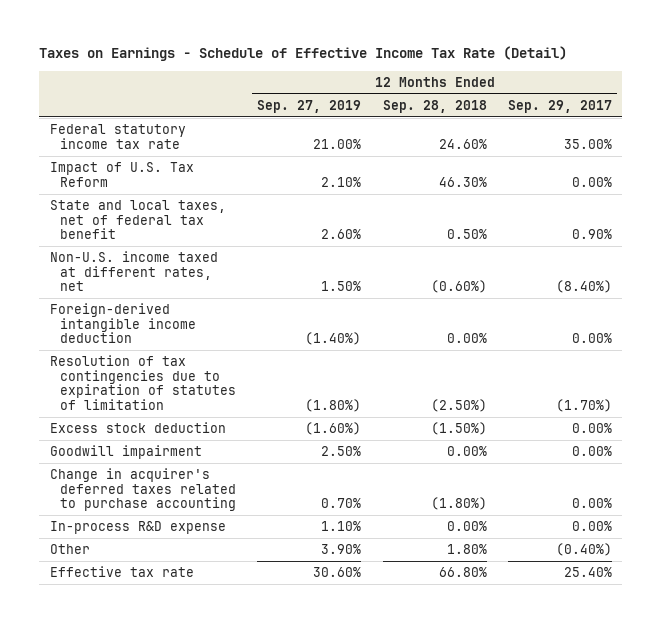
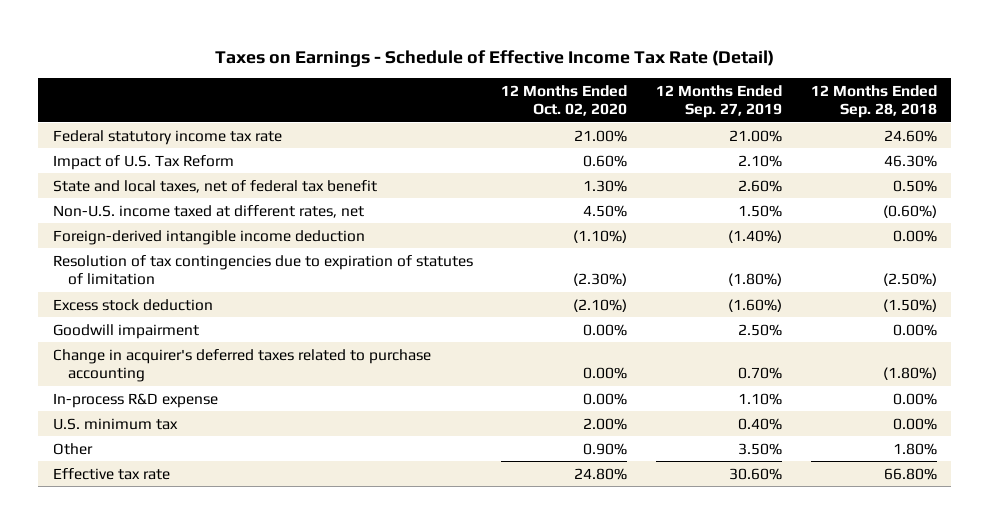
[507,99,612,113] Sep. 29, 2017 -> none
none -> [501,84,628,117] 12 Months Ended Oct. 02, 2020
none -> [52,417,178,430] U.S. minimum tax
[321,543,362,554] 3.90% -> [737,442,782,455] 3.50%

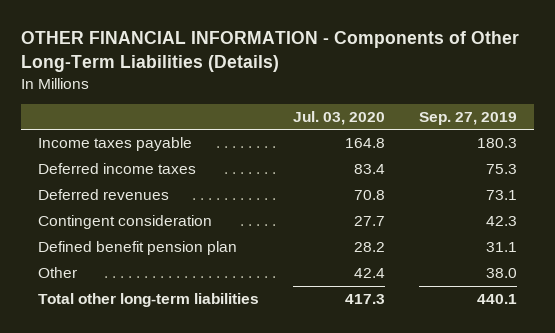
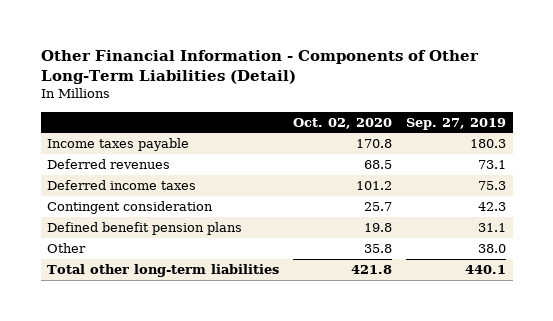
[20,31,519,73] OTHER FINANCIAL INFORMATION - Components of Other Long-Term Liabilities (Details) -> [40,49,479,84] Other Financial Information - Components of Other Long-Term Liabilities (Detail)
[292,110,385,125] Jul. 03, 2020 -> none
none -> [293,117,393,129] Oct. 02, 2020
[37,163,196,175] Deferred income taxes -> [47,180,197,191] Deferred income taxes
[37,241,237,256] Defined benefit pension plan -> [47,222,243,236] Defined benefit pension plans

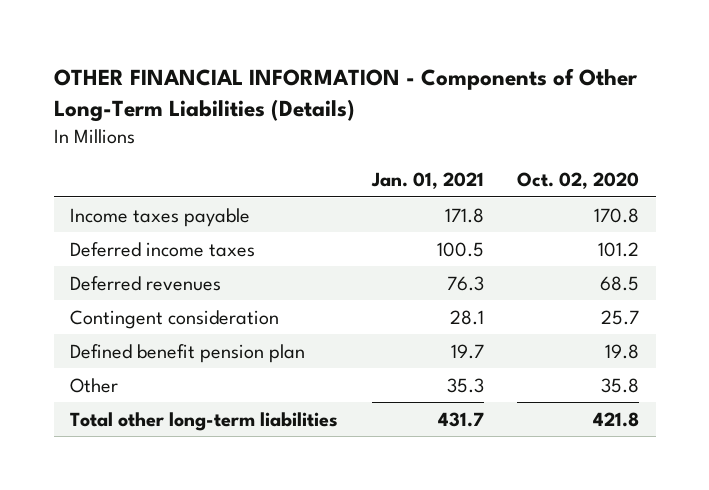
[40,49,479,84] Other Financial Information - Components of Other Long-Term Liabilities (Detail) -> [53,67,638,122] OTHER FINANCIAL INFORMATION - Components of Other Long-Term Liabilities (Details)
[405,117,506,130] Sep. 27, 2019 -> none
none -> [370,172,484,190] Jan. 01, 2021
[47,159,171,170] Deferred revenues -> [70,275,222,291] Deferred revenues
[47,222,243,236] Defined benefit pension plans -> [70,343,306,363] Defined benefit pension plan

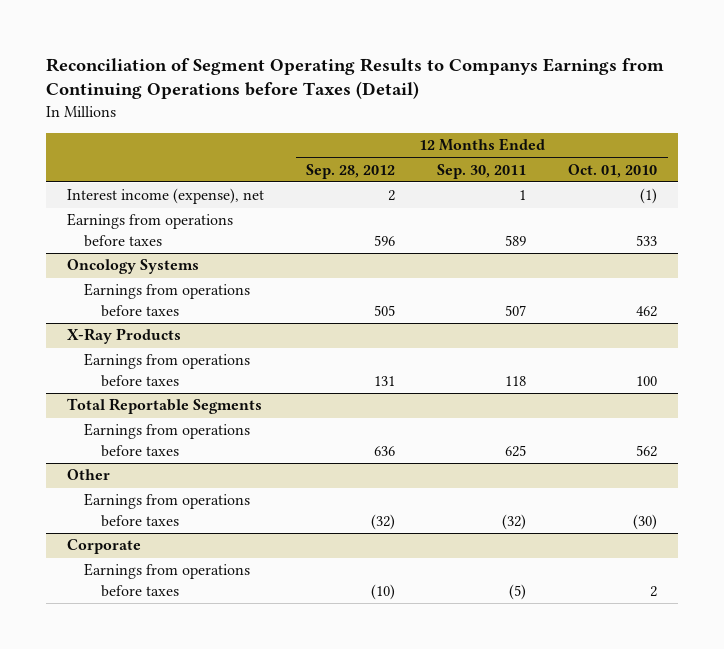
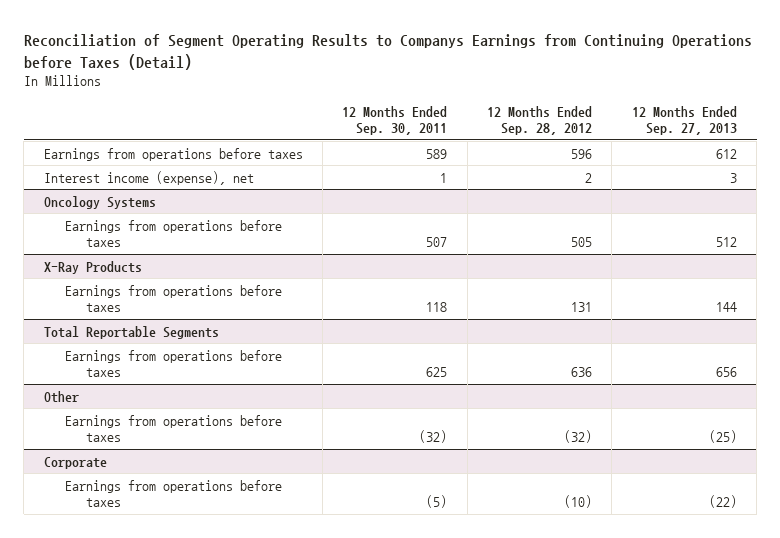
[568,163,658,178] Oct. 01, 2010 -> none
none -> [631,105,737,136] 12 Months Ended Sep. 27, 2013
[66,188,264,205] Interest income (expense), net -> [43,170,254,185] Interest income (expense), net

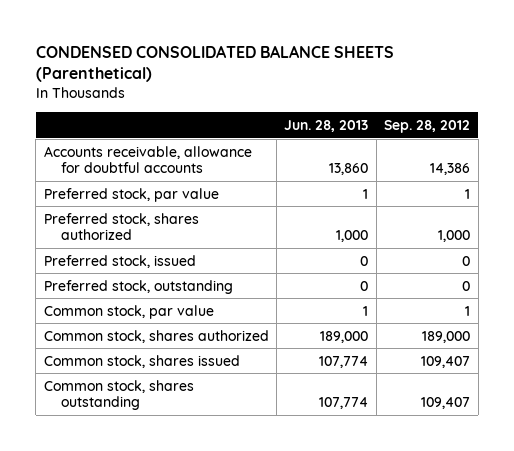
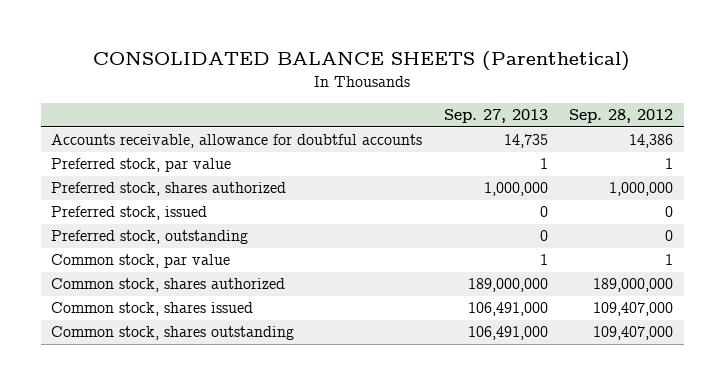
[35,44,394,83] CONDENSED CONSOLIDATED BALANCE SHEETS (Parenthetical) -> [93,51,631,72] CONSOLIDATED BALANCE SHEETS (Parenthetical)
[284,119,369,132] Jun. 28, 2013 -> none
none -> [443,109,548,124] Sep. 27, 2013
[438,230,471,243] 1,000 -> [609,182,674,197] 1,000,000
[422,330,471,343] 189,000 -> [593,278,674,293] 189,000,000
[421,355,471,368] 109,407 -> [593,302,674,317] 109,407,000
[421,397,471,410] 109,407 -> [593,326,674,341] 109,407,000

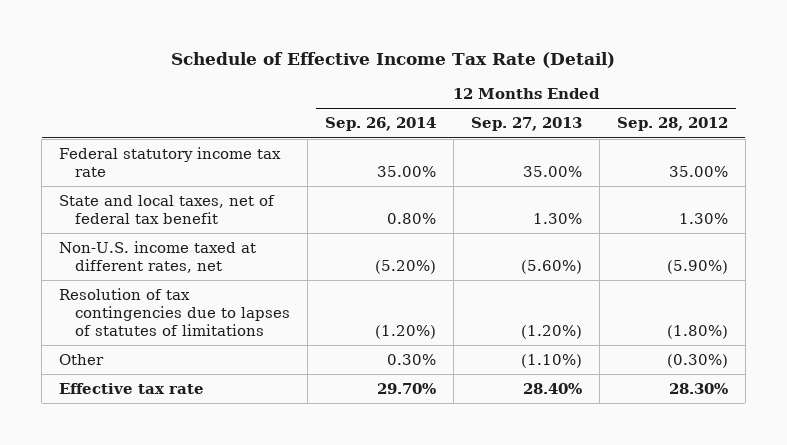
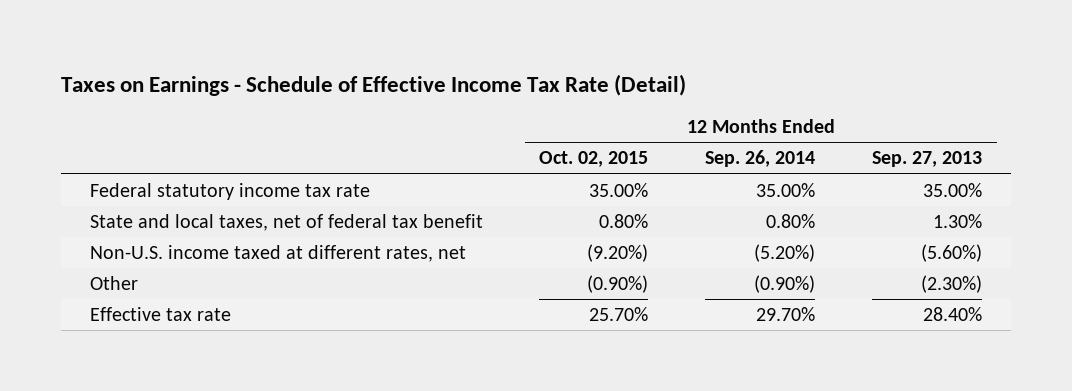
[171,51,616,68] Schedule of Effective Income Tax Rate (Detail) -> [61,73,687,96] Taxes on Earnings - Schedule of Effective Income Tax Rate (Detail)
[616,117,728,132] Sep. 28, 2012 -> none
none -> [539,151,649,168] Oct. 02, 2015
[59,287,291,337] Resolution of tax contingencies due to lapses of statutes of limitations -> none
[386,353,436,365] 0.30% -> [754,274,816,293] (0.90%)
[520,353,582,368] (1.10%) -> [921,274,983,293] (2.30%)

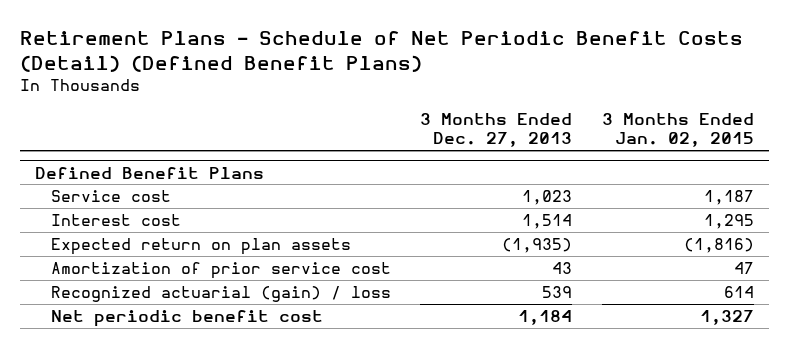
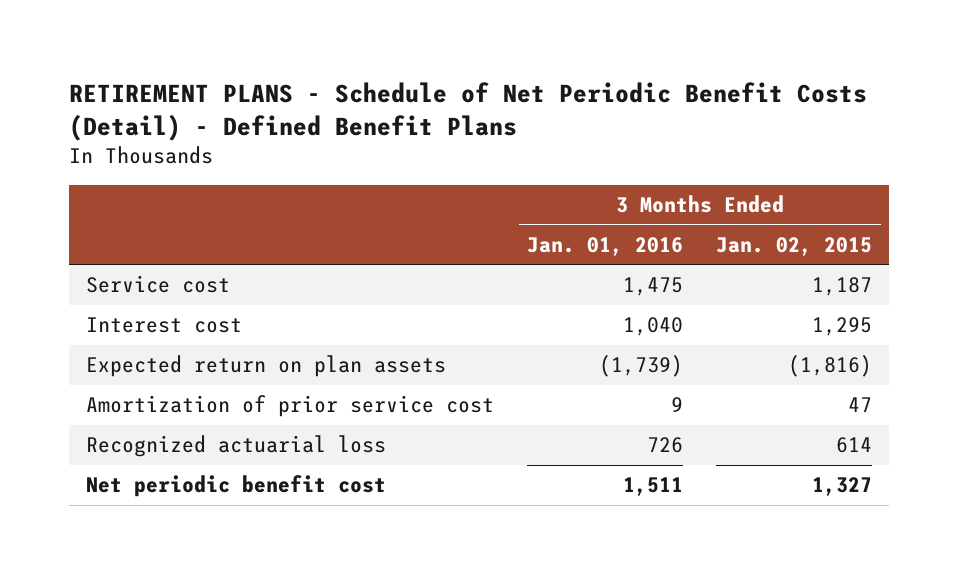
[20,30,744,72] Retirement Plans - Schedule of Net Periodic Benefit Costs (Detail) (Defined Benefit Plans) -> [69,81,868,141] RETIREMENT PLANS - Schedule of Net Periodic Benefit Costs (Detail) - Defined Benefit Plans
[420,113,573,148] 3 Months Ended Dec. 27, 2013 -> none
none -> [527,236,684,256] Jan. 01, 2016
[34,166,264,179] Defined Benefit Plans -> none
[50,285,391,302] Recognized actuarial (gain) / loss -> [85,435,386,458] Recognized actuarial loss

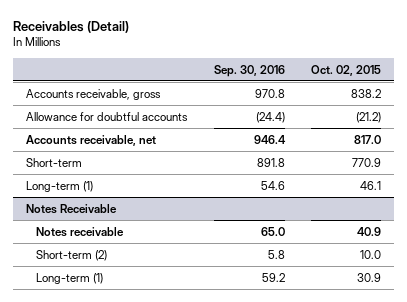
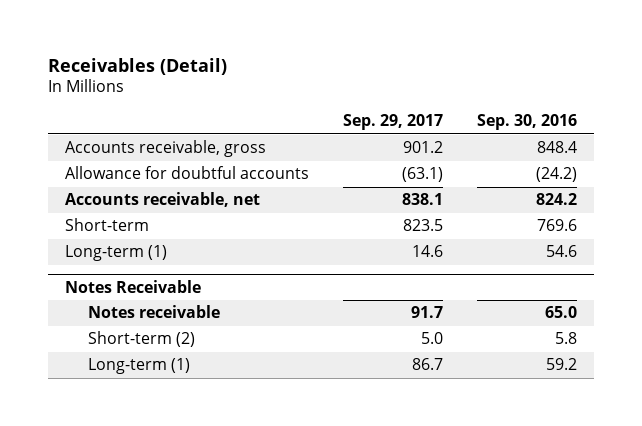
[311,64,382,76] Oct. 02, 2015 -> none
none -> [343,114,444,131] Sep. 29, 2017
[254,88,285,98] 970.8 -> [537,141,578,154] 848.4
[255,111,285,123] (24.4) -> [536,167,578,183] (24.2)
[253,134,286,144] 946.4 -> [536,193,578,206] 824.2
[256,157,285,167] 891.8 -> [537,219,578,232] 769.6

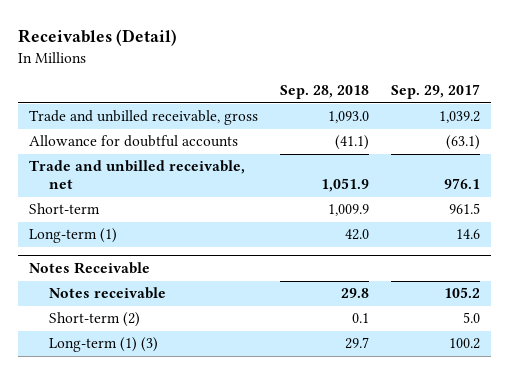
[477,114,578,131] Sep. 30, 2016 -> none
none -> [280,85,370,100] Sep. 28, 2018
[65,140,267,158] Accounts receivable, gross -> [29,110,259,126] Trade and unbilled receivable, gross
[403,141,444,154] 901.2 -> [438,111,480,124] 1,039.2
[65,192,261,208] Accounts receivable, net -> [29,160,246,190] Trade and unbilled receivable, net
[402,193,444,206] 838.1 -> [443,178,480,190] 976.1
[403,219,444,232] 823.5 -> [448,203,480,215] 961.5
[411,306,444,319] 91.7 -> [443,287,480,299] 105.2
[87,358,190,375] Long-term (1) -> [48,337,158,353] Long-term (1) (3)
[412,358,444,371] 86.7 -> [448,338,480,350] 100.2

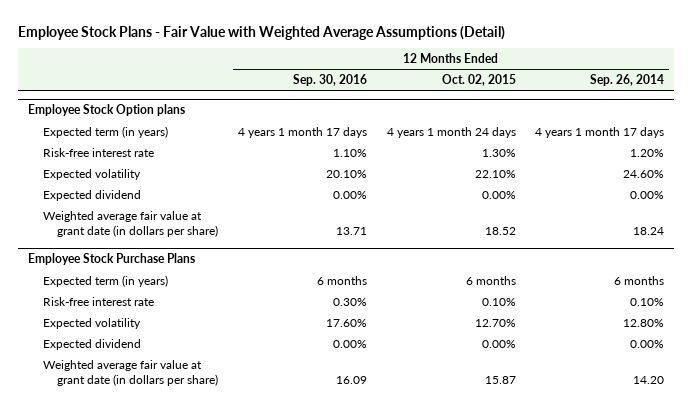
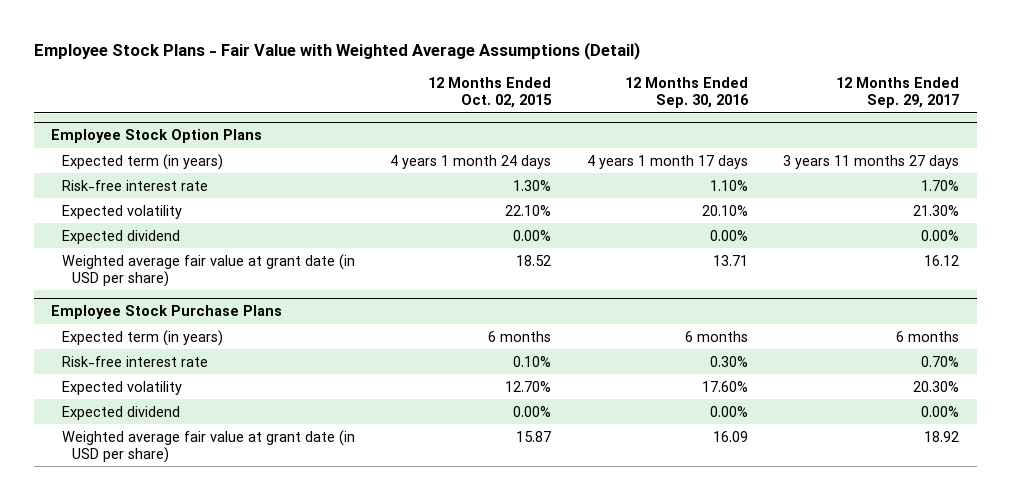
[590,74,665,87] Sep. 26, 2014 -> none
none -> [836,76,960,109] 12 Months Ended Sep. 29, 2017
[28,104,186,117] Employee Stock Option plans -> [51,129,263,144] Employee Stock Option Plans
[42,210,219,237] Weighted average fair value at grant date (in dollars per share) -> [61,253,355,287] Weighted average fair value at grant date (in USD per share)
[42,359,219,386] Weighted average fair value at grant date (in dollars per share) -> [61,429,355,463] Weighted average fair value at grant date (in USD per share)

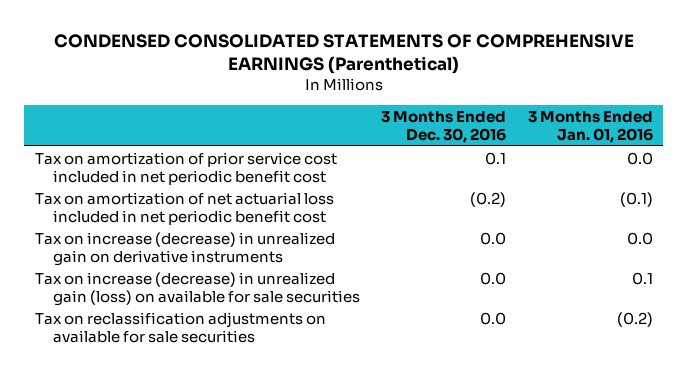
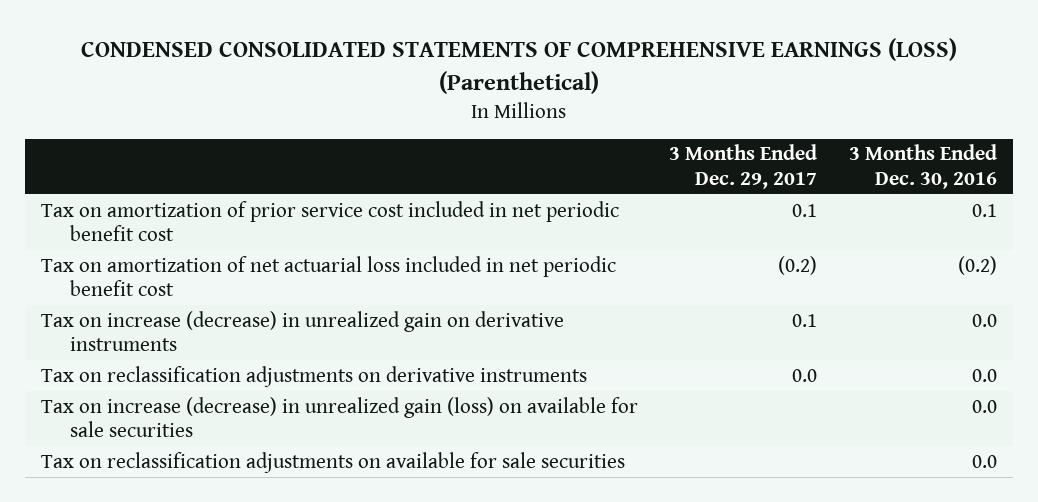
[53,34,634,75] CONDENSED CONSOLIDATED STATEMENTS OF COMPREHENSIVE EARNINGS (Parenthetical) -> [80,38,957,94] CONDENSED CONSOLIDATED STATEMENTS OF COMPREHENSIVE EARNINGS (LOSS) (Parenthetical)
[527,110,653,143] 3 Months Ended Jan. 01, 2016 -> none
none -> [669,144,818,189] 3 Months Ended Dec. 29, 2017
none -> [40,365,587,387] Tax on reclassification adjustments on derivative instruments

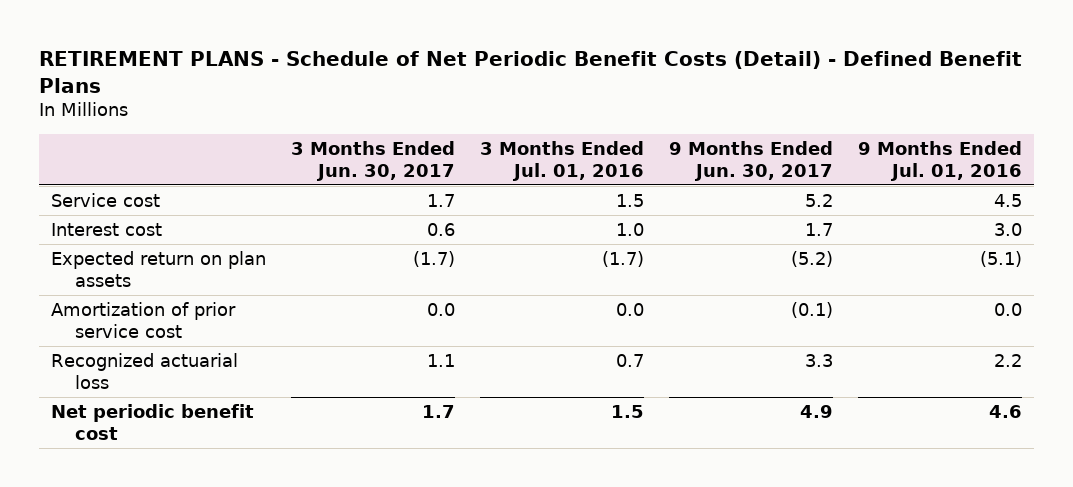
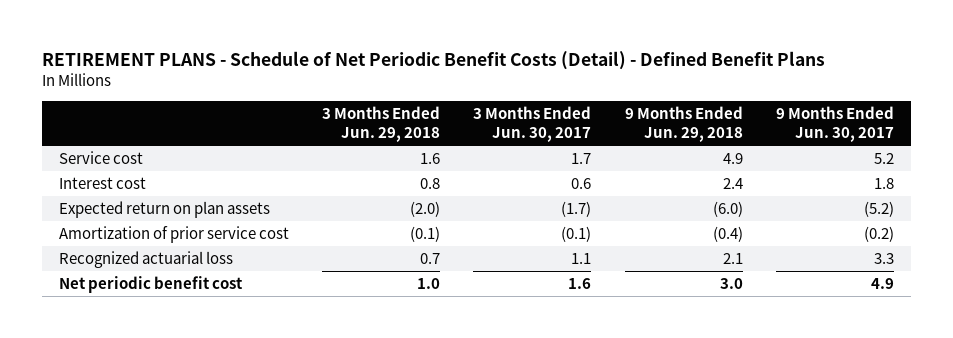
[480,140,645,181] 3 Months Ended Jul. 01, 2016 -> none
[857,140,1022,181] 9 Months Ended Jul. 01, 2016 -> none
none -> [322,106,441,142] 3 Months Ended Jun. 29, 2018
none -> [624,106,743,142] 9 Months Ended Jun. 29, 2018
[805,223,834,237] 1.7 -> [873,178,894,190] 1.8
[427,303,456,317] 0.0 -> [561,226,592,243] (0.1)
[791,302,834,319] (0.1) -> [863,226,894,243] (0.2)
[422,405,456,419] 1.7 -> [568,278,592,290] 1.6

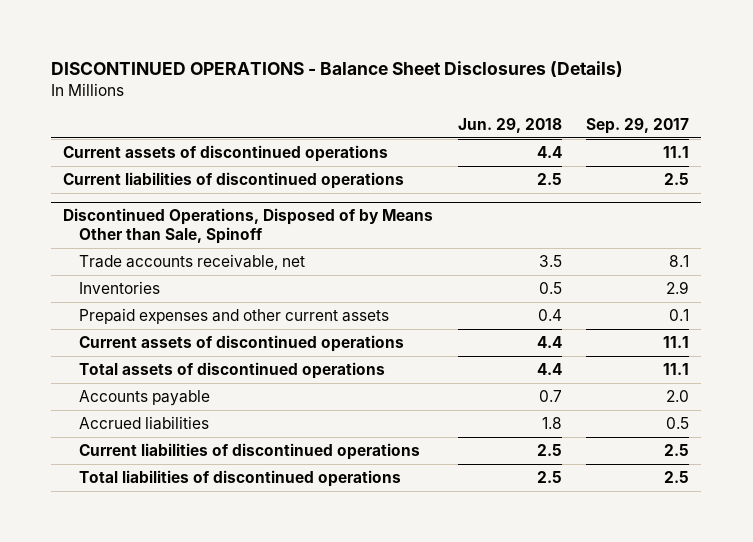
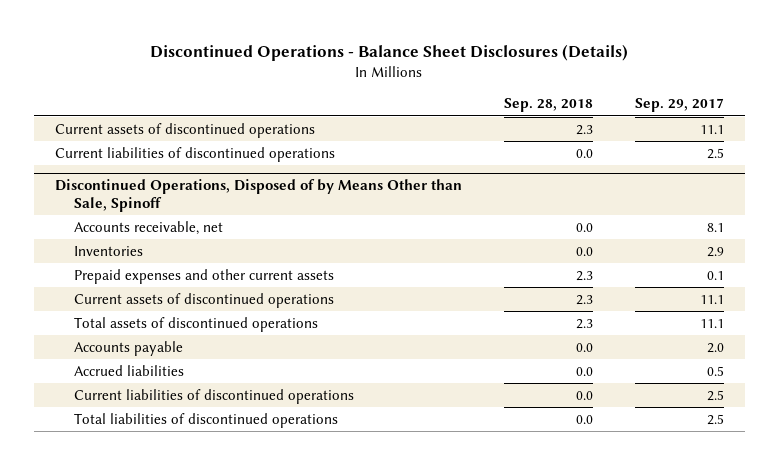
[51,61,624,78] DISCONTINUED OPERATIONS - Balance Sheet Disclosures (Details) -> [150,44,629,62] Discontinued Operations - Balance Sheet Disclosures (Details)
[457,118,562,134] Jun. 29, 2018 -> none
none -> [503,98,593,113] Sep. 28, 2018
[78,253,305,270] Trade accounts receivable, net -> [74,220,224,235] Accounts receivable, net

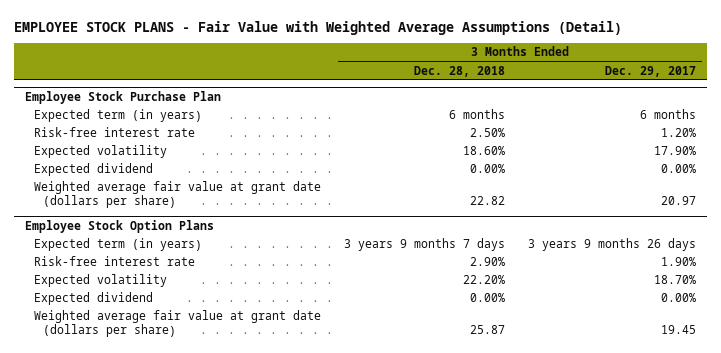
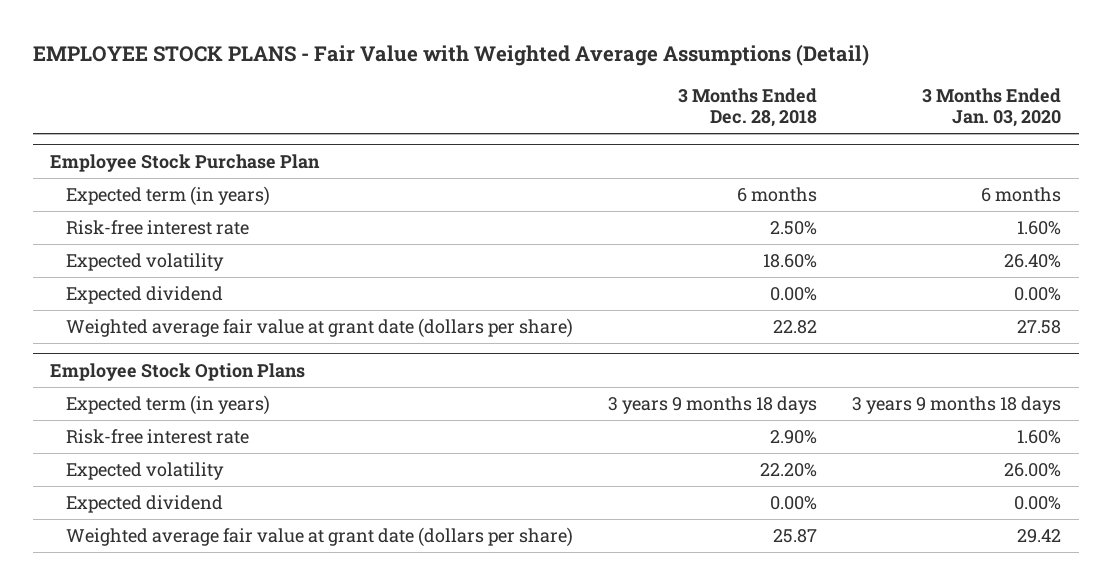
[604,65,696,77] Dec. 29, 2017 -> none
none -> [922,87,1062,127] 3 Months Ended Jan. 03, 2020
[344,238,506,252] 3 years 9 months 7 days -> [607,396,817,415] 3 years 9 months 18 days

